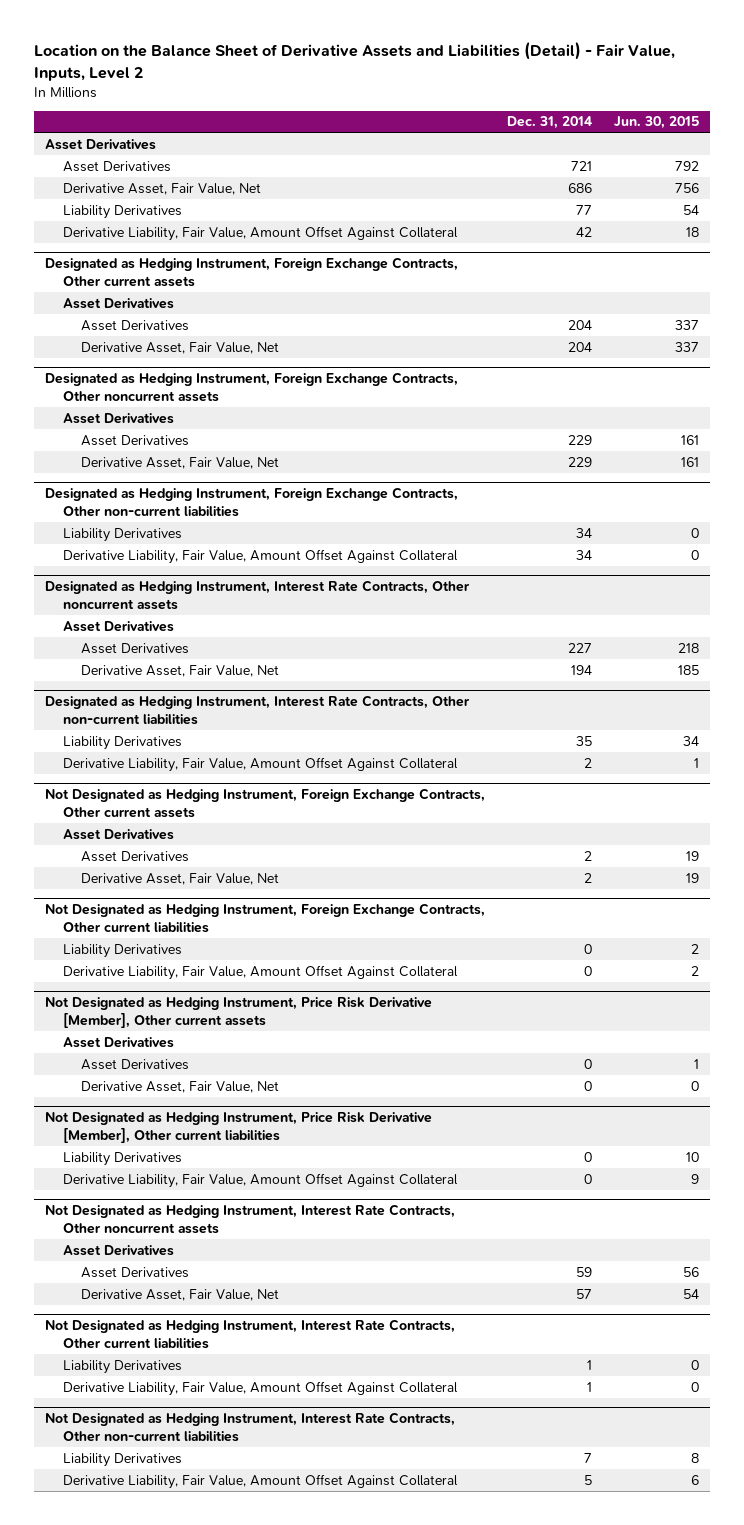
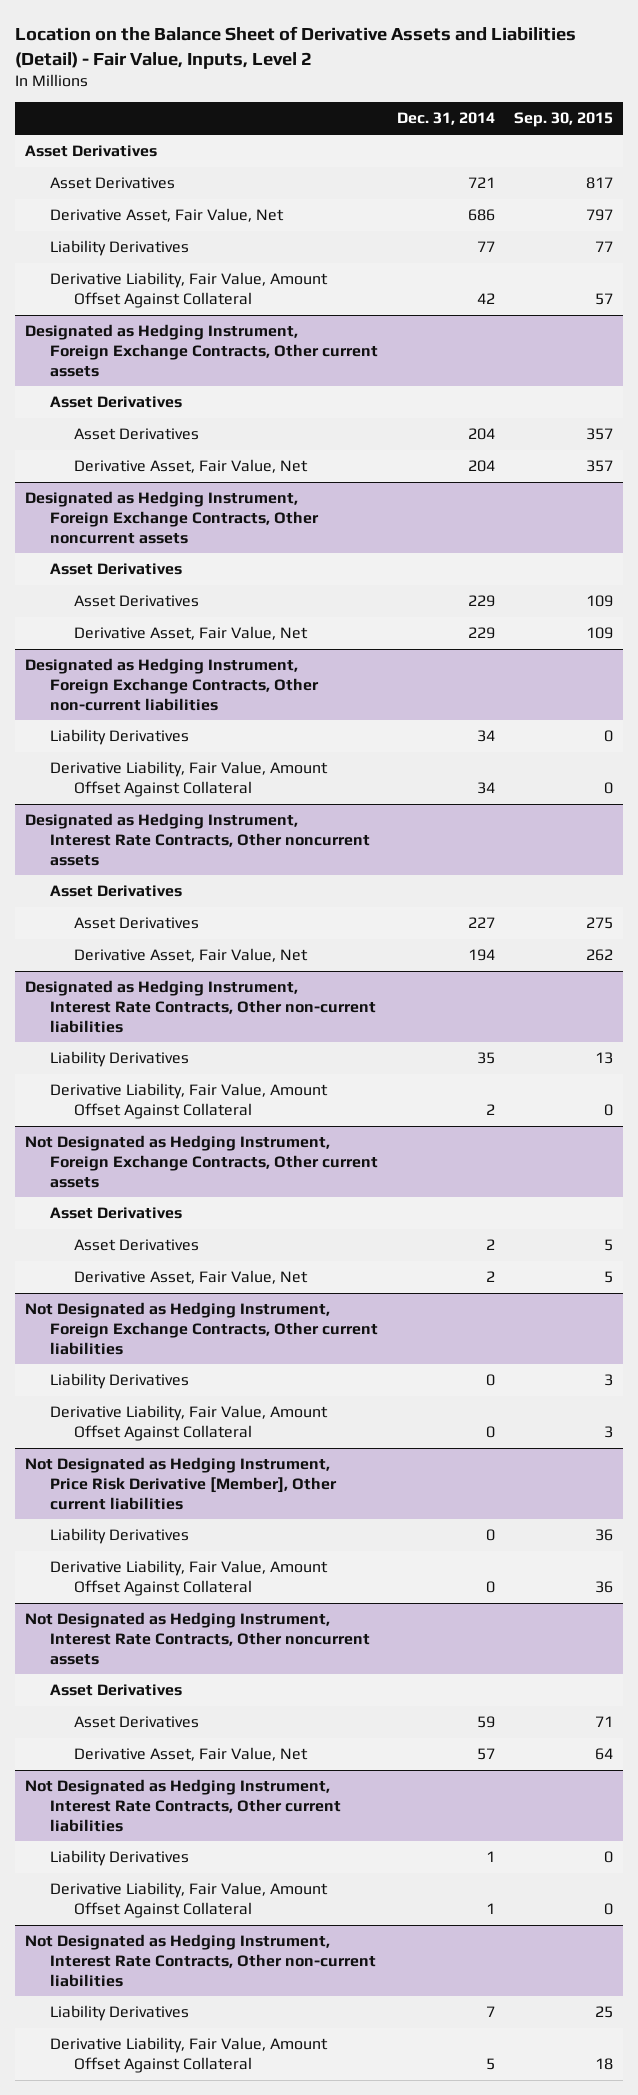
[613,116,699,130] Jun. 30, 2015 -> none
none -> [514,112,614,128] Sep. 30, 2015
[45,996,433,1028] Not Designated as Hedging Instrument, Price Risk Derivative [Member], Other current assets -> none
[63,1036,175,1048] Asset Derivatives -> none
[80,1058,189,1070] Asset Derivatives -> none
[80,1080,279,1093] Derivative Asset, Fair Value, Net -> none

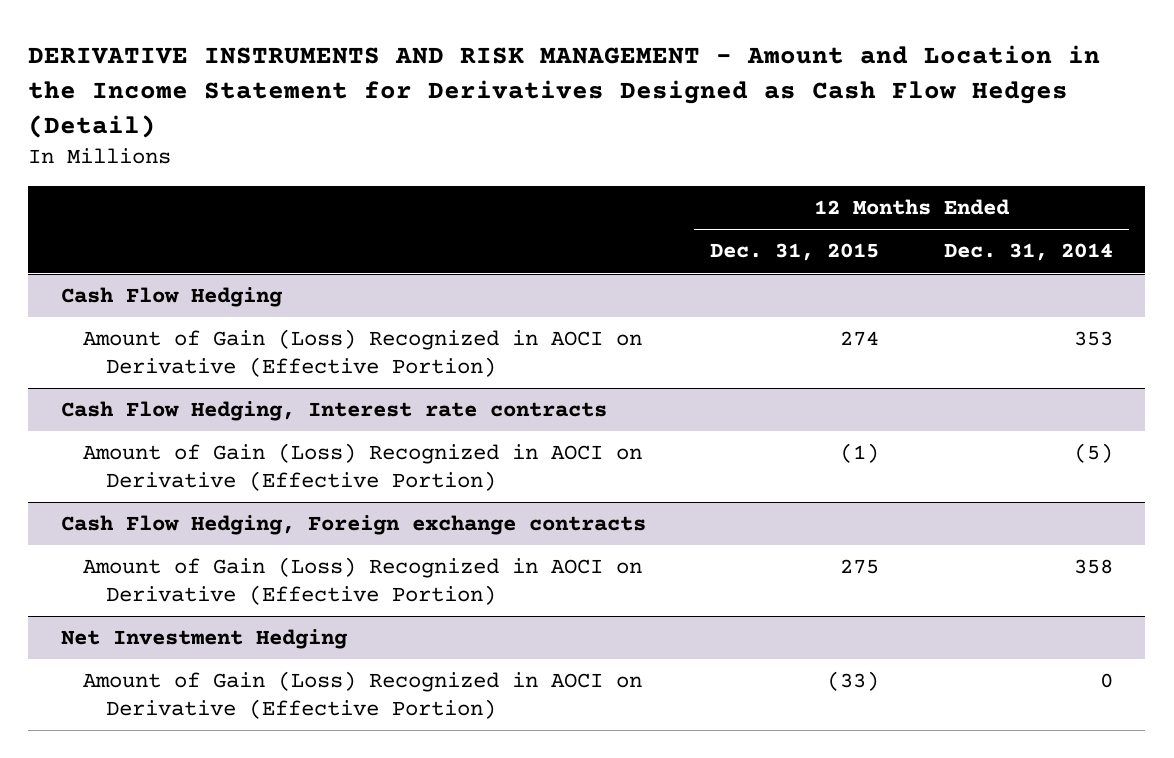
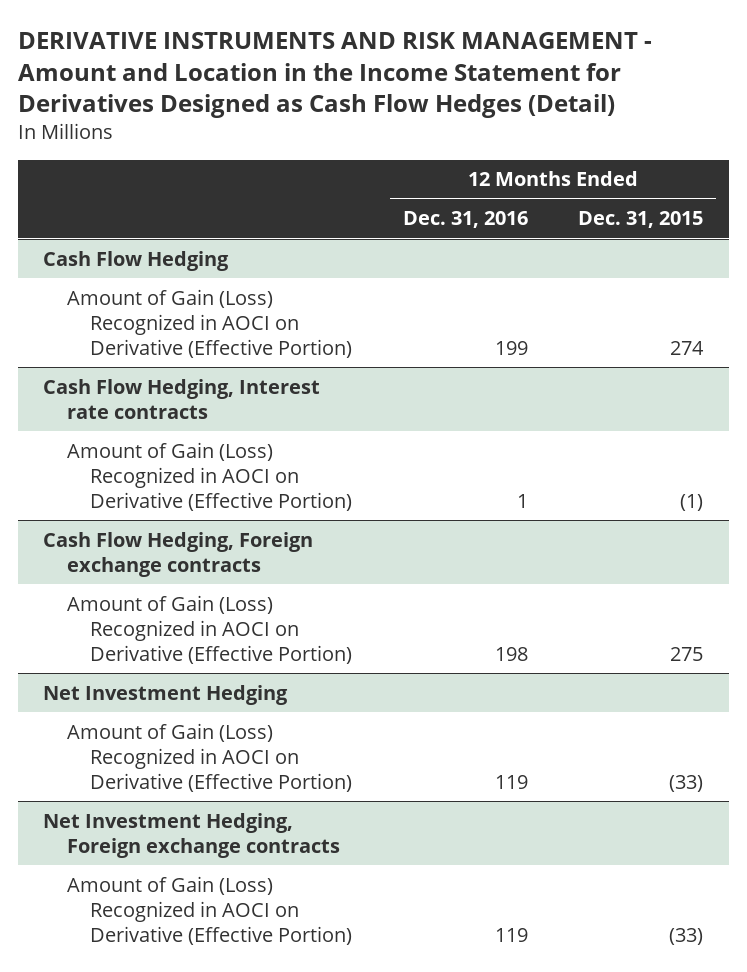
[943,243,1113,262] Dec. 31, 2014 -> none
none -> [402,211,528,229] Dec. 31, 2016
none -> [43,812,340,858] Net Investment Hedging, Foreign exchange contracts
none -> [66,875,352,945] Amount of Gain (Loss) Recognized in AOCI on Derivative (Effective Portion)

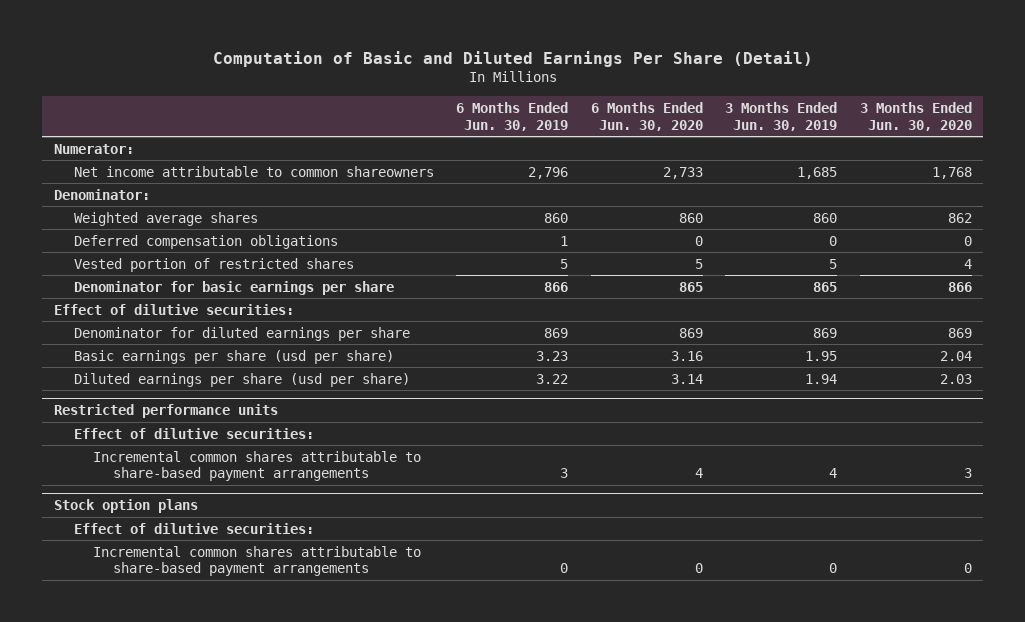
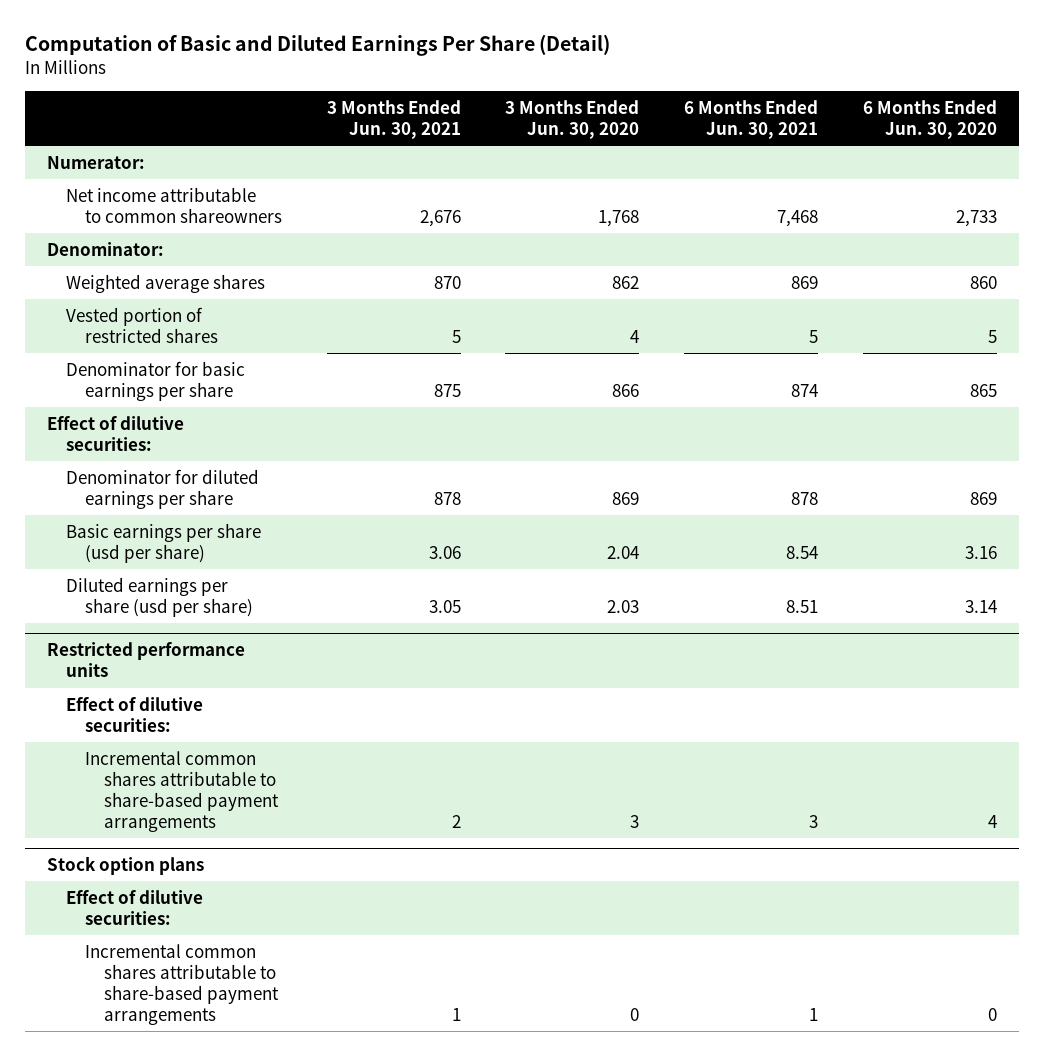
[456,101,569,131] 6 Months Ended Jun. 30, 2019 -> none
[725,101,838,131] 3 Months Ended Jun. 30, 2019 -> none
none -> [326,99,461,140] 3 Months Ended Jun. 30, 2021
none -> [684,99,819,140] 6 Months Ended Jun. 30, 2021
[73,234,338,249] Deferred compensation obligations -> none

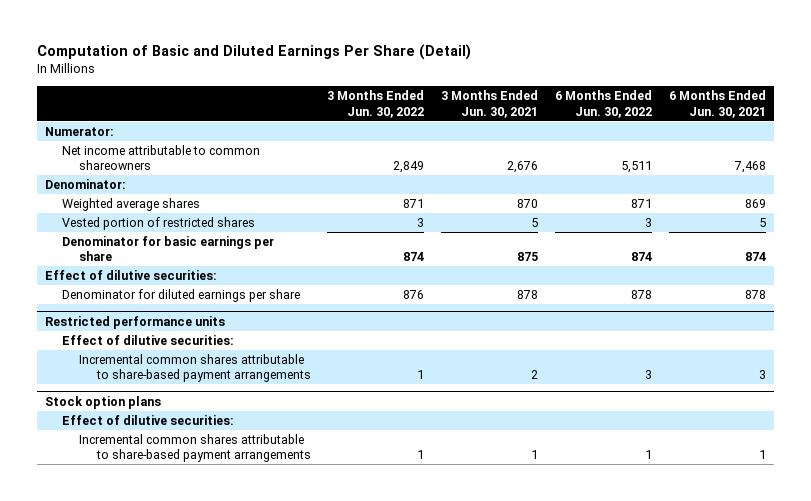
[505,99,640,140] 3 Months Ended Jun. 30, 2020 -> none
[862,99,997,140] 6 Months Ended Jun. 30, 2020 -> none
none -> [327,90,425,118] 3 Months Ended Jun. 30, 2022
none -> [555,90,653,118] 6 Months Ended Jun. 30, 2022
[66,522,262,563] Basic earnings per share (usd per share) -> none
[66,576,253,617] Diluted earnings per share (usd per share) -> none

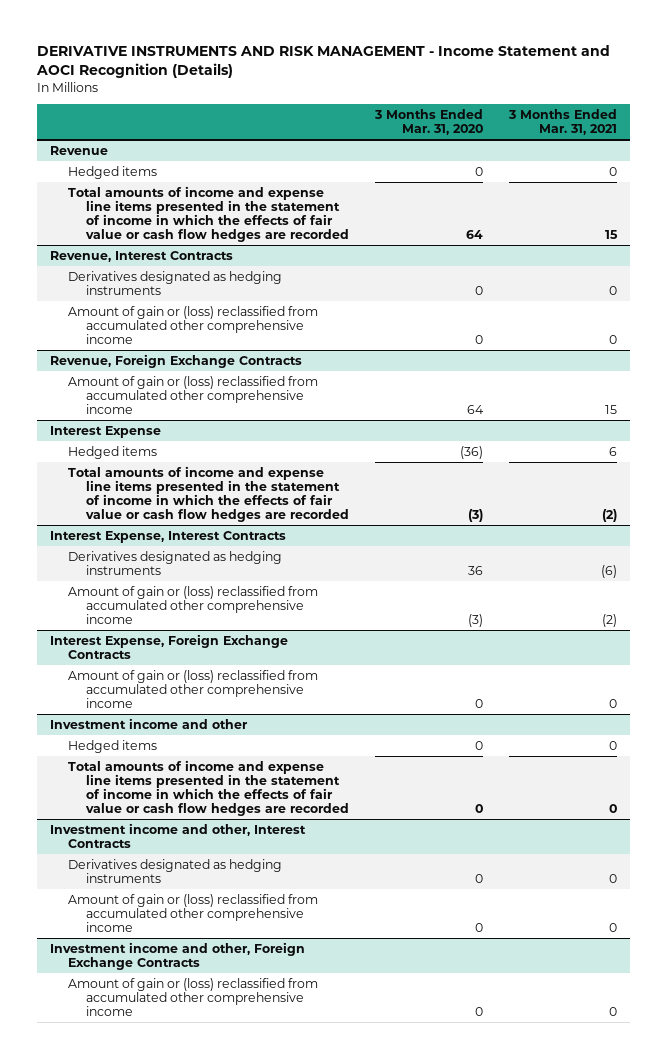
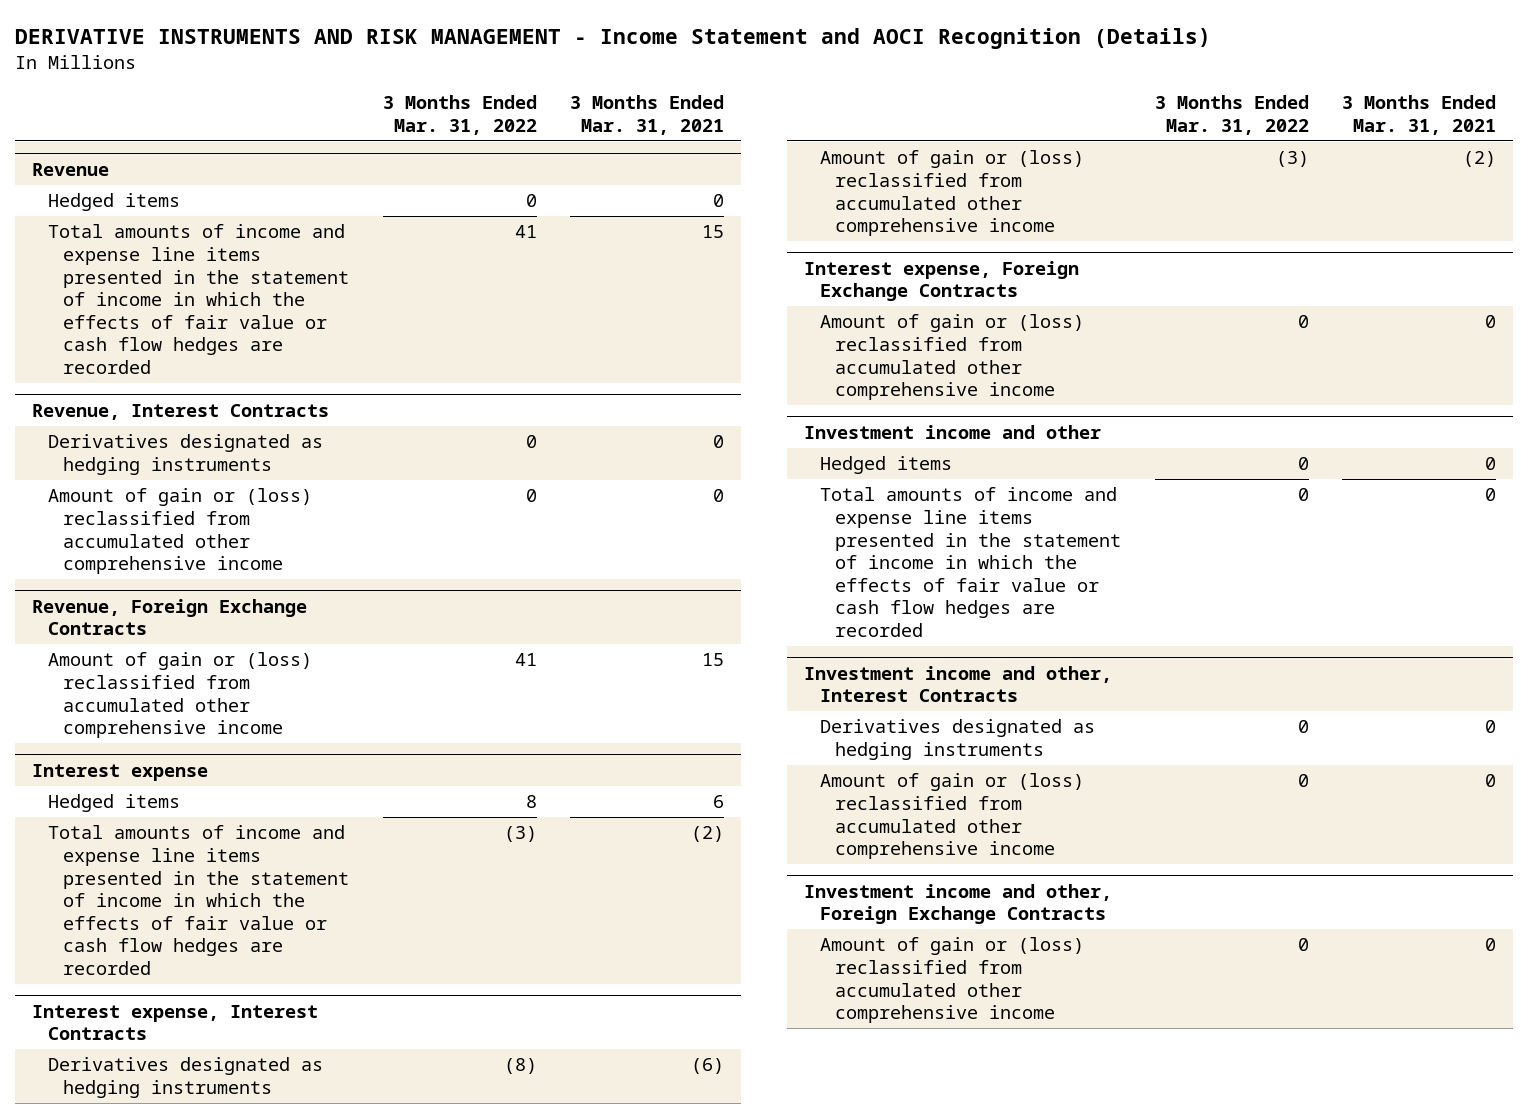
[373,108,483,136] 3 Months Ended Mar. 31, 2020 -> none
none -> [382,95,537,135] 3 Months Ended Mar. 31, 2022
[50,425,162,438] Interest Expense -> [31,763,208,781] Interest expense
[50,530,287,543] Interest Expense, Interest Contracts -> [31,1004,318,1041] Interest expense, Interest Contracts
[50,633,289,659] Interest Expense, Foreign Exchange Contracts -> [803,260,1079,302] Interest expense, Foreign Exchange Contracts

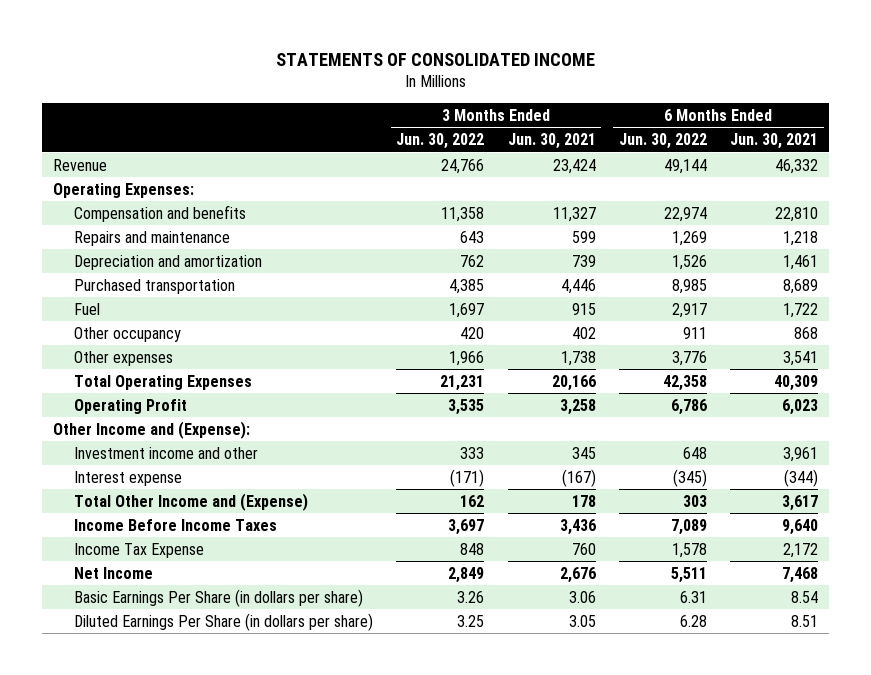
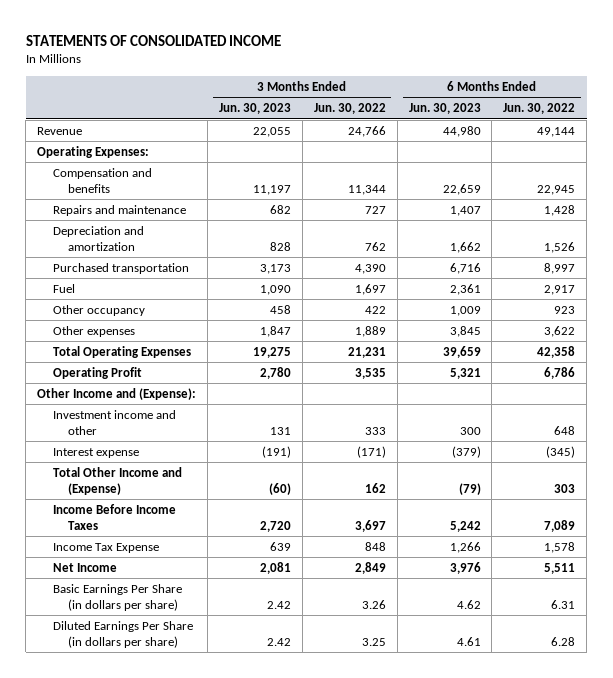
[507,133,596,150] Jun. 30, 2021 -> none
[729,133,818,150] Jun. 30, 2021 -> none
none -> [218,103,291,115] Jun. 30, 2023
none -> [408,103,481,115] Jun. 30, 2023
[441,206,485,222] 11,358 -> [347,184,386,195] 11,344
[663,206,707,222] 22,974 -> [537,184,576,195] 22,945
[460,230,485,243] 643 -> [364,205,386,214] 727
[671,230,707,246] 1,269 -> [544,204,576,216] 1,428
[449,278,485,294] 4,385 -> [354,263,386,274] 4,390
[671,278,707,294] 8,985 -> [544,262,576,274] 8,997
[460,326,485,339] 420 -> [364,305,386,314] 422
[682,326,707,339] 911 -> [554,305,576,314] 923
[449,350,485,366] 1,966 -> [354,325,386,337] 1,889
[671,350,707,366] 3,776 -> [544,325,576,337] 3,622

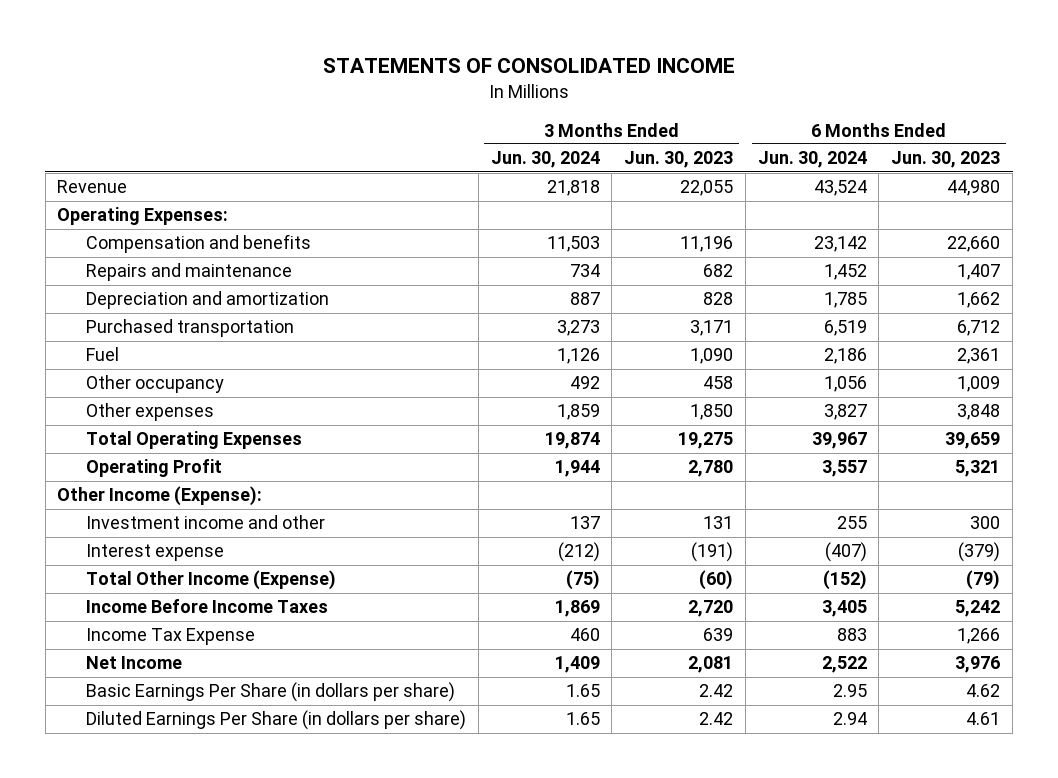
[313,103,386,115] Jun. 30, 2022 -> none
[503,103,576,115] Jun. 30, 2022 -> none
none -> [490,151,600,169] Jun. 30, 2024
none -> [757,151,867,169] Jun. 30, 2024
[252,184,291,195] 11,197 -> [680,236,734,253] 11,196
[442,183,481,195] 22,659 -> [947,236,1001,253] 22,660
[259,263,291,274] 3,173 -> [690,320,734,337] 3,171
[449,262,481,274] 6,716 -> [957,320,1001,337] 6,712
[259,325,291,337] 1,847 -> [690,404,734,421] 1,850
[449,325,481,337] 3,845 -> [957,404,1001,421] 3,848
[37,387,197,400] Other Income and (Expense): -> [57,486,263,507] Other Income (Expense):
[52,466,182,495] Total Other Income and (Expense) -> [85,570,336,591] Total Other Income (Expense)

